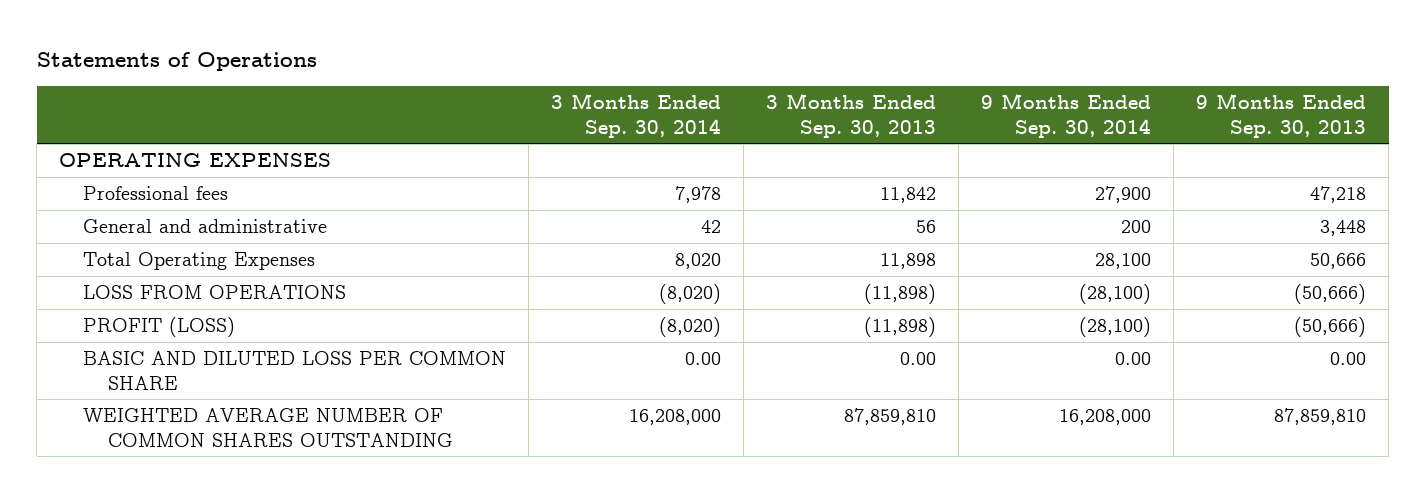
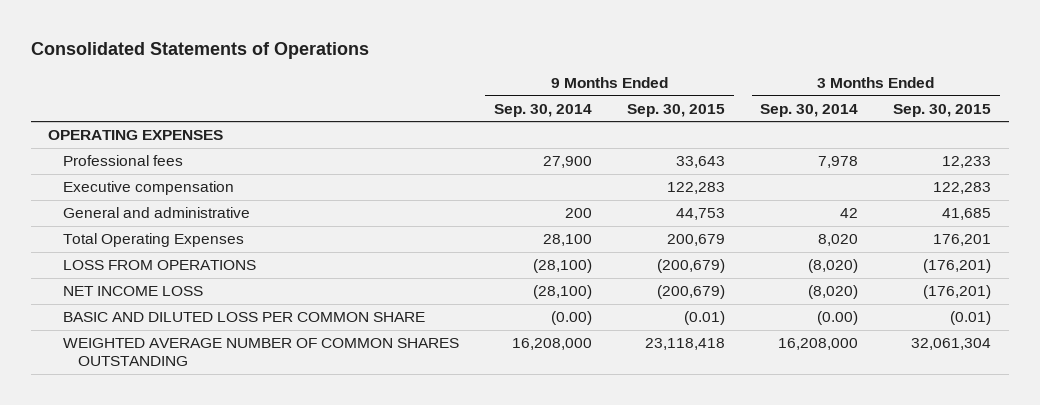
[36,51,317,71] Statements of Operations -> [30,41,369,59] Consolidated Statements of Operations
[766,93,937,138] 3 Months Ended Sep. 30, 2013 -> none
[1196,93,1367,138] 9 Months Ended Sep. 30, 2013 -> none
none -> [627,103,726,117] Sep. 30, 2015
none -> [893,103,992,117] Sep. 30, 2015
none -> [63,181,235,196] Executive compensation
[83,317,236,338] PROFIT (LOSS) -> [63,286,204,297] NET INCOME LOSS
[685,352,722,366] 0.00 -> [817,311,859,326] (0.00)
[1115,352,1152,366] 0.00 -> [551,311,593,326] (0.00)

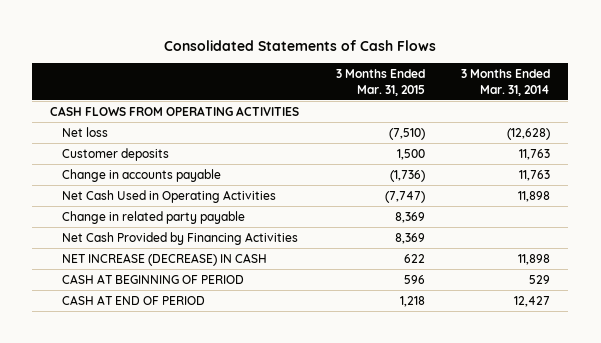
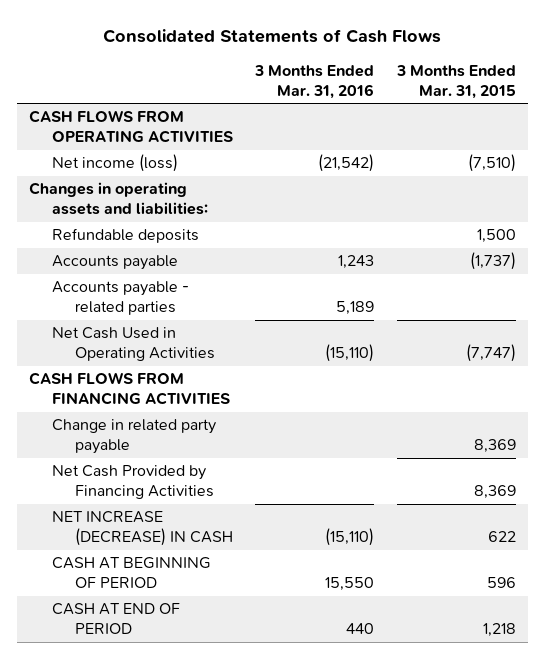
[461,69,551,96] 3 Months Ended Mar. 31, 2014 -> none
none -> [254,64,375,99] 3 Months Ended Mar. 31, 2016
[62,147,170,161] Customer deposits -> none
[62,126,109,137] Net loss -> [51,154,178,173] Net income (loss)
none -> [28,182,208,215] Changes in operating assets and liabilities:
none -> [51,228,199,244] Refundable deposits
[62,168,222,182] Change in accounts payable -> [51,255,178,271] Accounts payable
[389,169,425,182] (1,736) -> [470,252,517,271] (1,737)
none -> [51,281,189,315] Accounts payable - related parties
none -> [28,372,230,405] CASH FLOWS FROM FINANCING ACTIVITIES

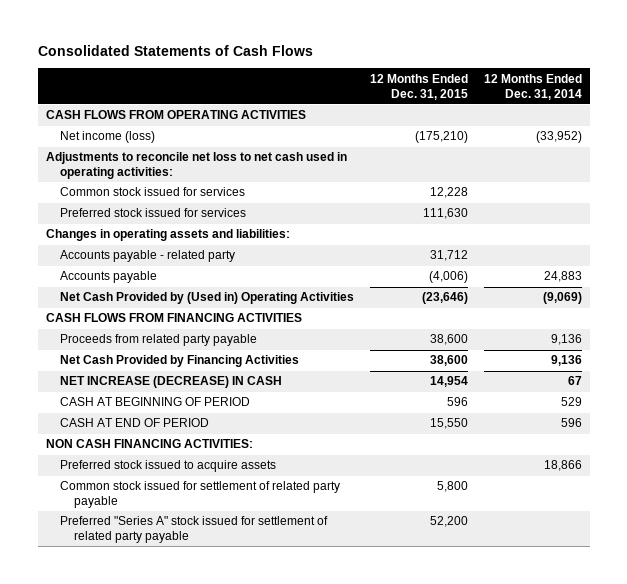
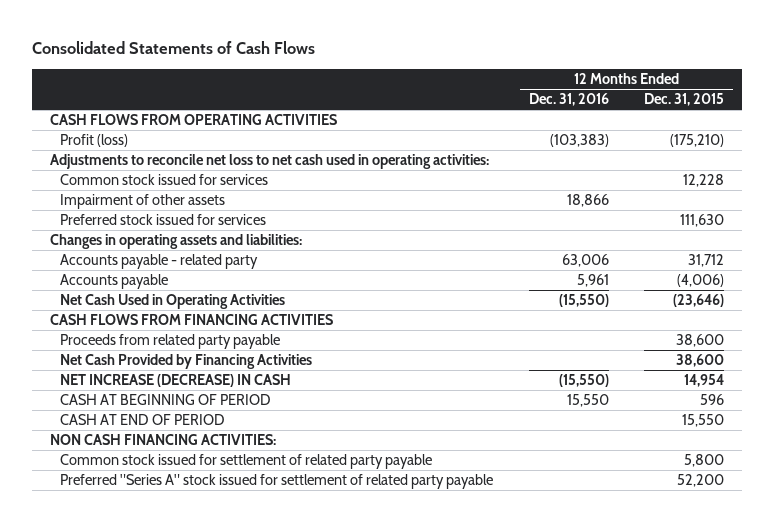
[483,73,582,100] 12 Months Ended Dec. 31, 2014 -> none
none -> [528,93,609,107] Dec. 31, 2016
[59,131,155,144] Net income (loss) -> [60,134,129,148] Profit (loss)
none -> [60,194,226,210] Impairment of other assets
[59,292,354,305] Net Cash Provided by (Used in) Operating Activities -> [60,294,286,310] Net Cash Used in Operating Activities
[59,460,276,473] Preferred stock issued to acquire assets -> none

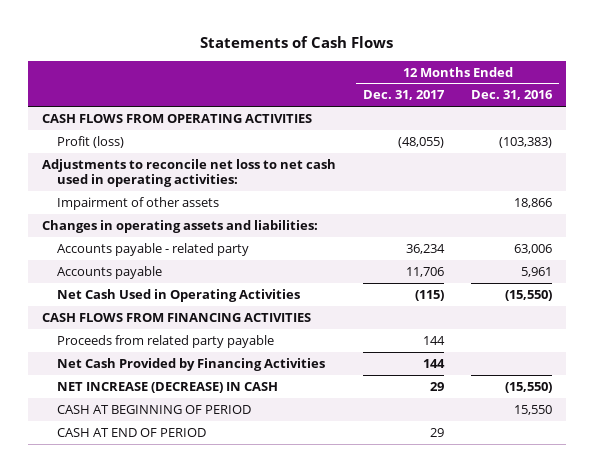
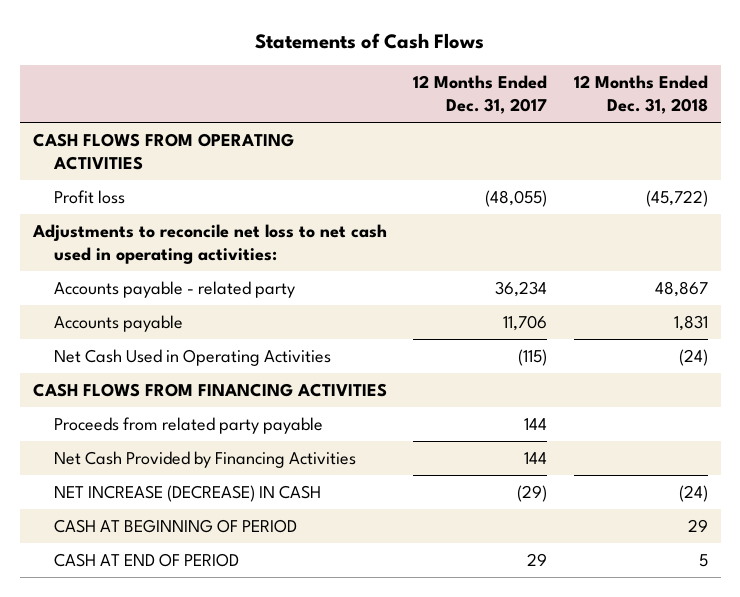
[471,90,554,101] Dec. 31, 2016 -> none
none -> [573,75,708,115] 12 Months Ended Dec. 31, 2018
[56,135,124,148] Profit (loss) -> [54,189,126,204] Profit loss
[56,196,219,210] Impairment of other assets -> none
[41,219,318,233] Changes in operating assets and liabilities: -> none
[430,381,445,391] 29 -> [517,484,548,502] (29)

